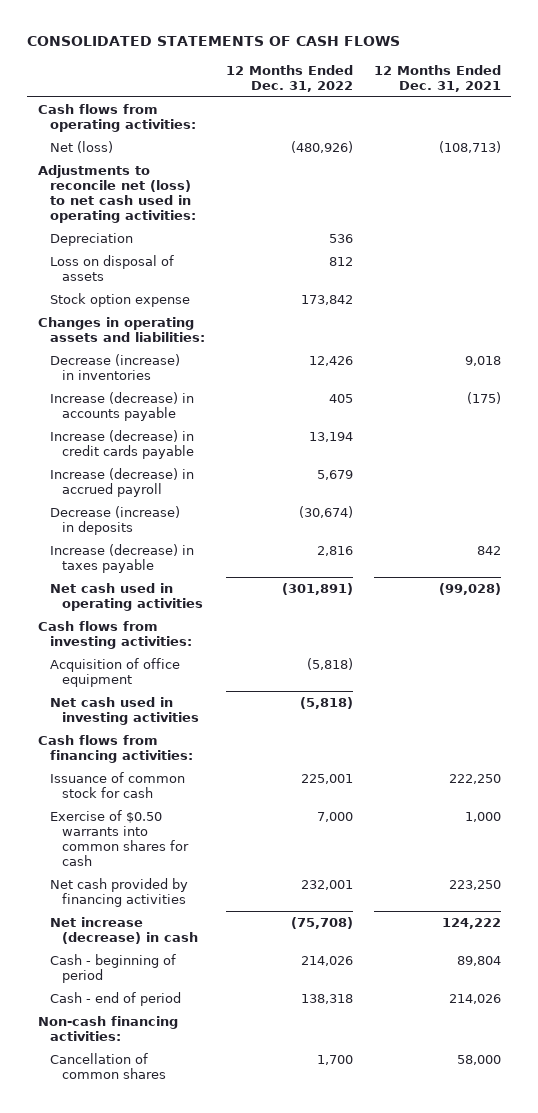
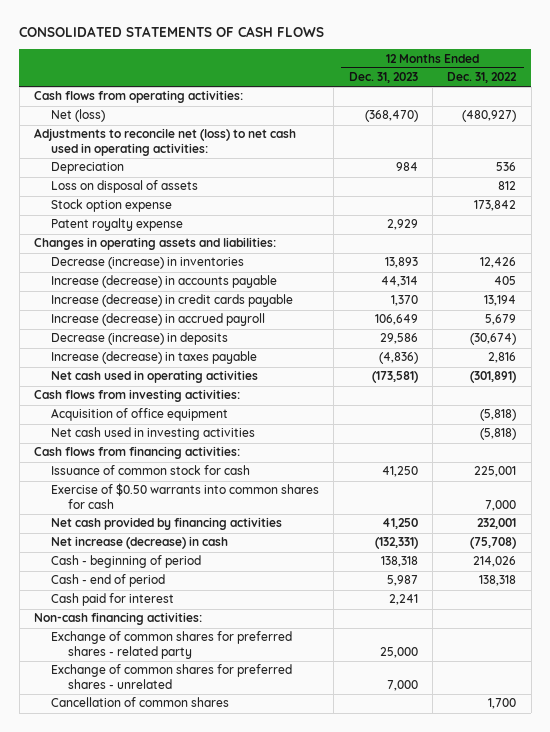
[373,64,501,92] 12 Months Ended Dec. 31, 2021 -> none
none -> [348,72,418,84] Dec. 31, 2023
[290,141,353,154] (480,926) -> [462,110,517,123] (480,927)
none -> [50,218,183,232] Patent royalty expense
none -> [50,593,174,607] Cash paid for interest
none -> [50,631,292,659] Exchange of common shares for preferred shares - related party
none -> [50,664,292,689] Exchange of common shares for preferred shares - unrelated

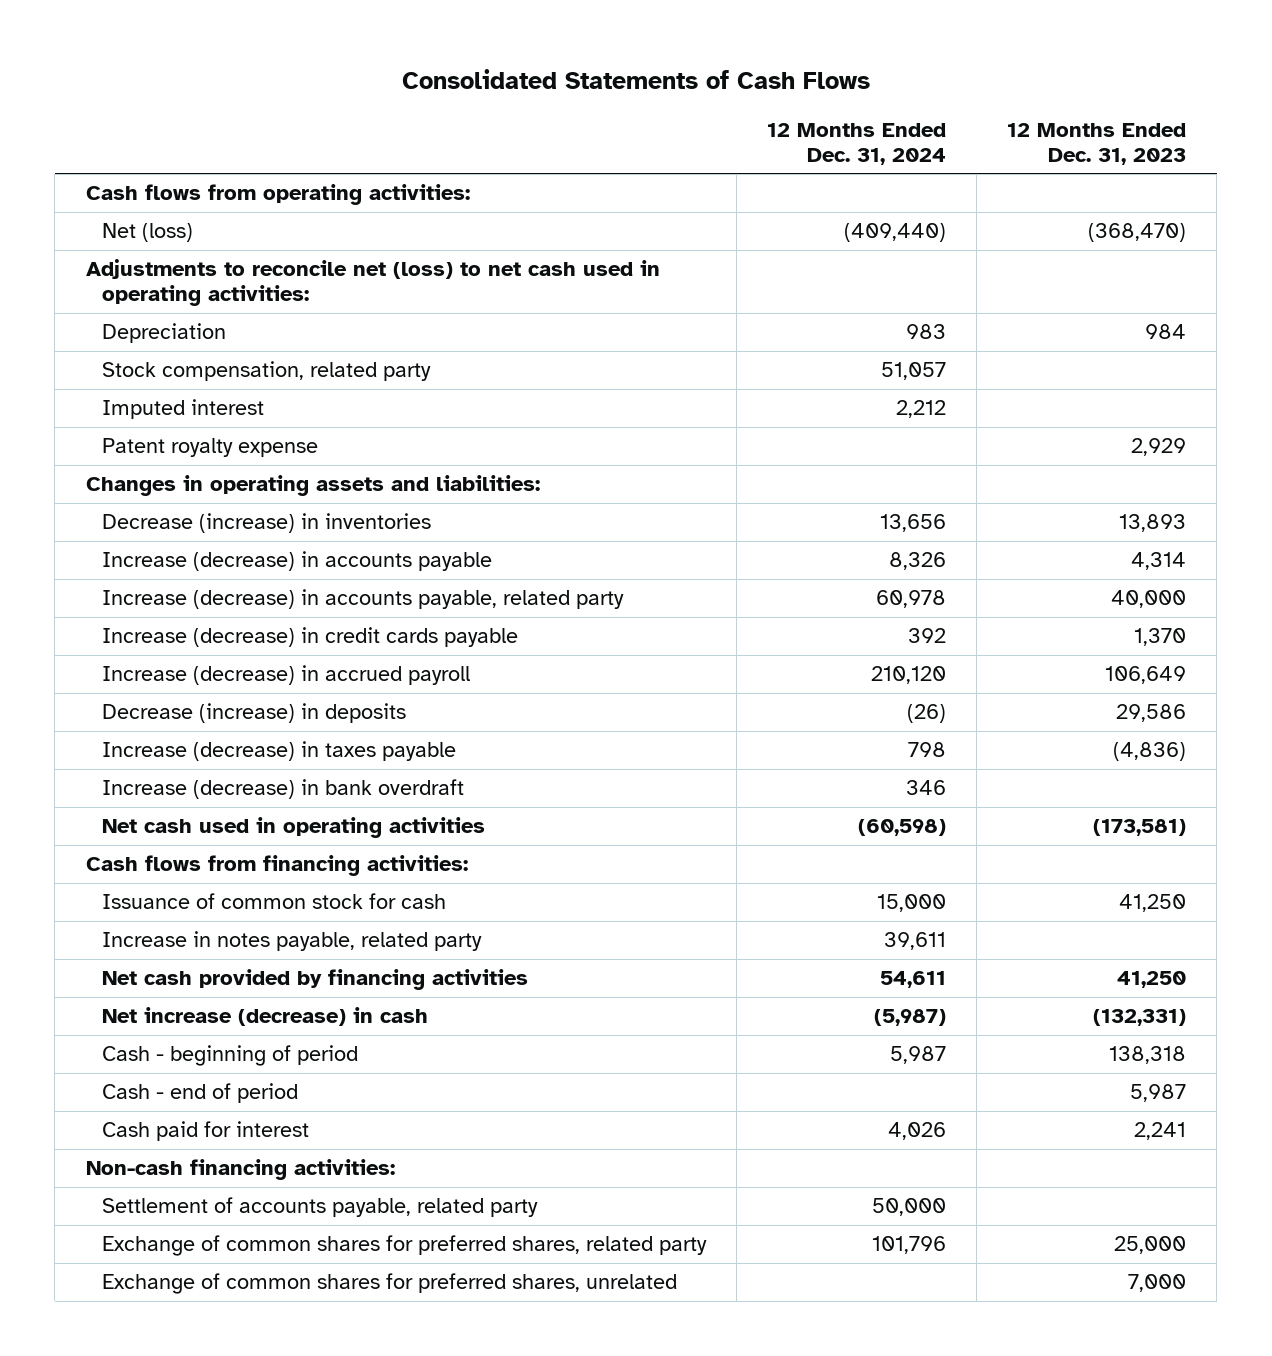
[19,26,325,38] CONSOLIDATED STATEMENTS OF CASH FLOWS -> [401,68,870,89] Consolidated Statements of Cash Flows
[447,72,518,84] Dec. 31, 2022 -> none
none -> [766,122,946,165] 12 Months Ended Dec. 31, 2024
[50,180,198,194] Loss on disposal of assets -> none
[50,199,172,213] Stock option expense -> none
none -> [101,361,431,382] Stock compensation, related party
none -> [101,399,264,420] Imputed interest
[380,276,418,288] 44,314 -> [1131,552,1187,571] 4,314
none -> [101,589,624,610] Increase (decrease) in accounts payable, related party
none -> [101,779,464,800] Increase (decrease) in bank overdraft
[33,389,240,403] Cash flows from investing activities: -> none
[50,408,228,422] Acquisition of office equipment -> none
[50,427,255,441] Net cash used in investing activities -> none
[50,483,319,509] Exercise of $0.50 warrants into common shares for cash -> none
none -> [101,931,482,952] Increase in notes payable, related party
[50,697,229,708] Cancellation of common shares -> none
none -> [101,1197,538,1218] Settlement of accounts payable, related party
[50,631,292,659] Exchange of common shares for preferred shares - related party -> [101,1235,707,1257] Exchange of common shares for preferred shares, related party
[50,664,292,689] Exchange of common shares for preferred shares - unrelated -> [101,1273,677,1295] Exchange of common shares for preferred shares, unrelated

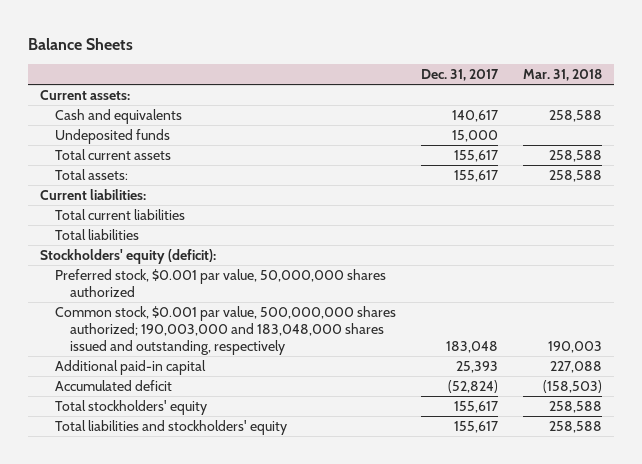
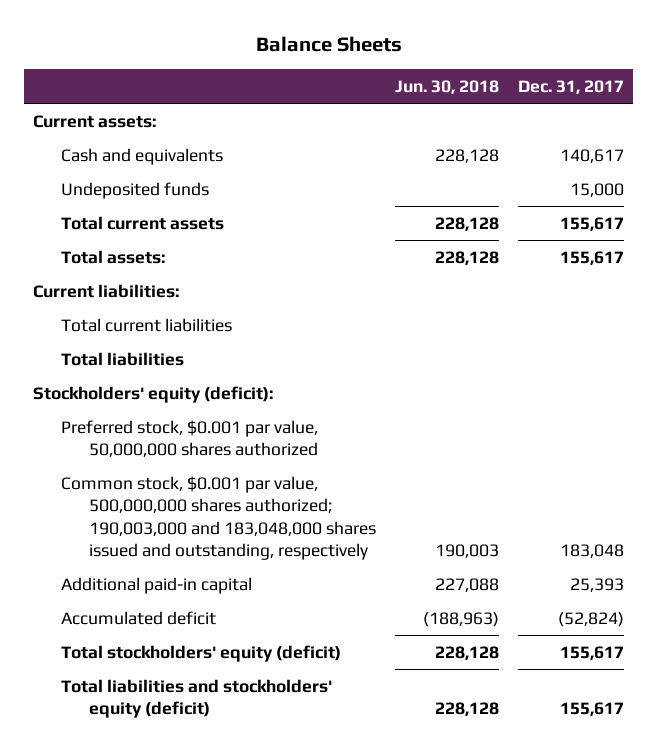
[523,68,603,81] Mar. 31, 2018 -> none
none -> [394,79,499,94] Jun. 30, 2018
[55,400,208,416] Total stockholders' equity -> [60,644,341,662] Total stockholders' equity (deficit)
[55,420,288,436] Total liabilities and stockholders' equity -> [60,678,332,719] Total liabilities and stockholders' equity (deficit)

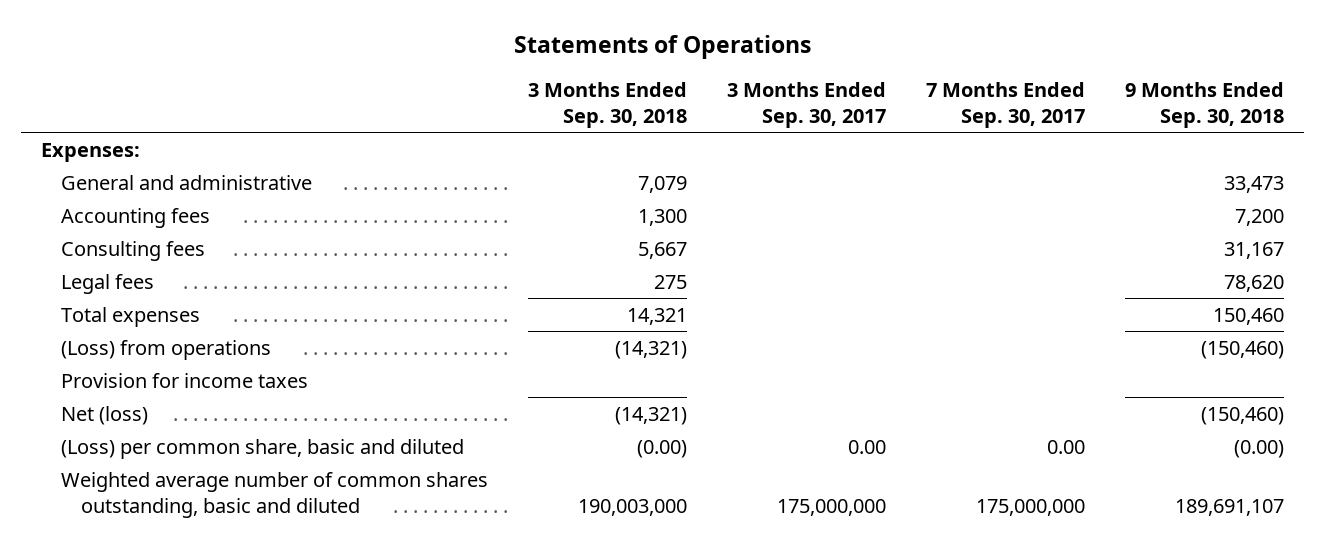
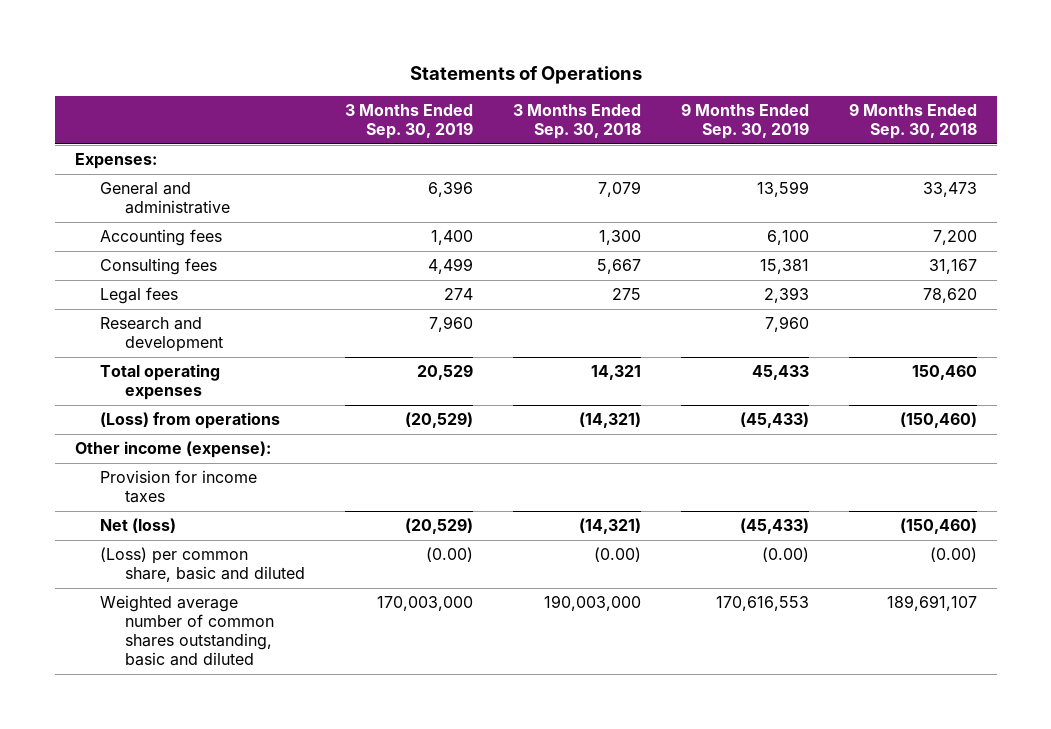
[727,81,887,128] 3 Months Ended Sep. 30, 2017 -> none
[926,81,1086,128] 7 Months Ended Sep. 30, 2017 -> none
none -> [345,104,474,140] 3 Months Ended Sep. 30, 2019
none -> [680,103,809,140] 9 Months Ended Sep. 30, 2019
none -> [99,317,224,353] Research and development
[61,306,201,327] Total expenses -> [99,364,220,401] Total operating expenses
none -> [74,441,271,459] Other income (expense):

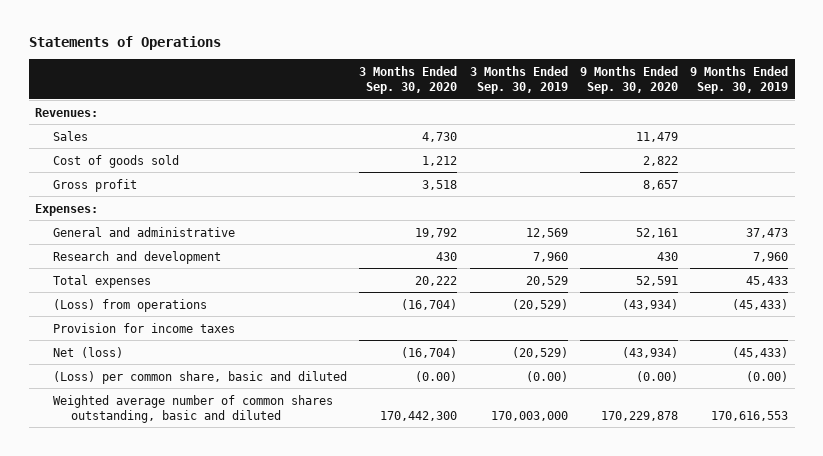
[512,104,641,140] 3 Months Ended Sep. 30, 2018 -> none
[848,103,977,140] 9 Months Ended Sep. 30, 2018 -> none
none -> [359,65,458,94] 3 Months Ended Sep. 30, 2020
none -> [580,65,679,94] 9 Months Ended Sep. 30, 2020
none -> [34,107,98,117] Revenues:
none -> [52,130,88,141] Sales
none -> [52,154,179,168] Cost of goods sold
none -> [52,178,137,192] Gross profit
[99,229,222,247] Accounting fees -> none
[99,258,217,276] Consulting fees -> none
[99,287,178,305] Legal fees -> none
[428,181,474,198] 6,396 -> [525,227,568,238] 12,569
[756,181,809,198] 13,599 -> [746,227,789,238] 37,473
[99,364,220,401] Total operating expenses -> [52,274,151,288] Total expenses
[74,441,271,459] Other income (expense): -> none

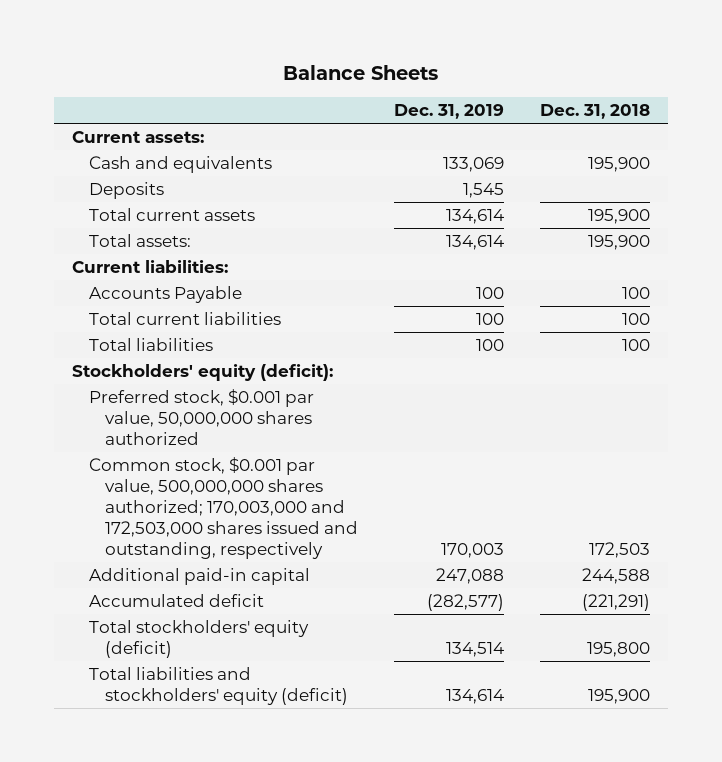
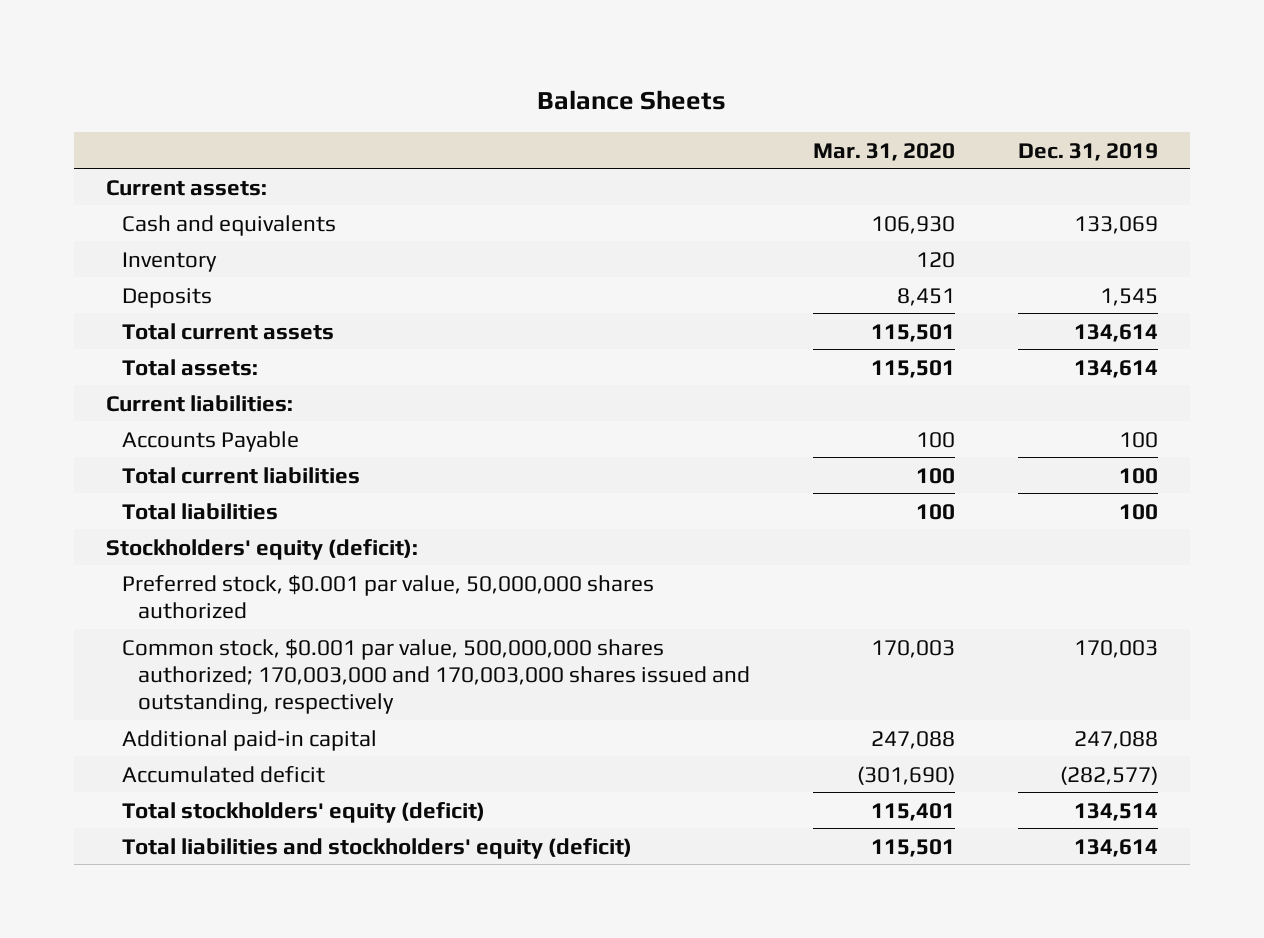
[540,104,651,120] Dec. 31, 2018 -> none
none -> [812,142,955,161] Mar. 31, 2020
none -> [121,251,217,272] Inventory
[88,456,359,559] Common stock, $0.001 par value, 500,000,000 shares authorized; 170,003,000 and 172,503,000 shares issued and outstanding, respectively -> [121,638,750,715] Common stock, $0.001 par value, 500,000,000 shares authorized; 170,003,000 and 170,003,000 shares issued and outstanding, respectively

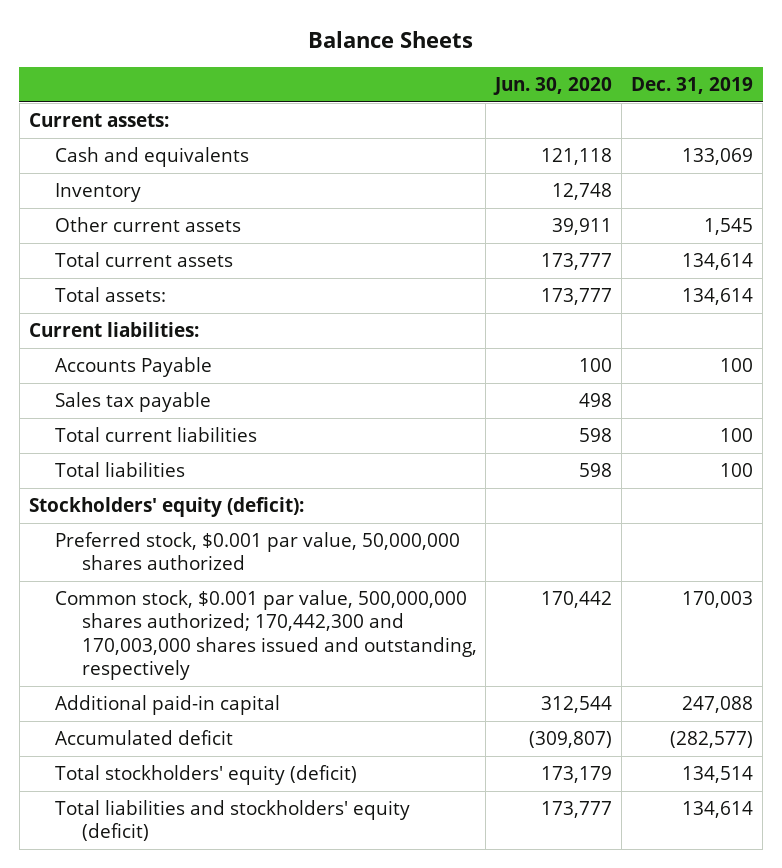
[812,142,955,161] Mar. 31, 2020 -> none
none -> [493,76,613,95] Jun. 30, 2020
[121,287,212,308] Deposits -> [55,217,242,233] Other current assets
none -> [55,392,212,413] Sales tax payable
[121,638,750,715] Common stock, $0.001 par value, 500,000,000 shares authorized; 170,003,000 and 170,003,000 shares issued and outstanding, respectively -> [55,590,477,680] Common stock, $0.001 par value, 500,000,000 shares authorized; 170,442,300 and 170,003,000 shares issued and outstanding, respectively

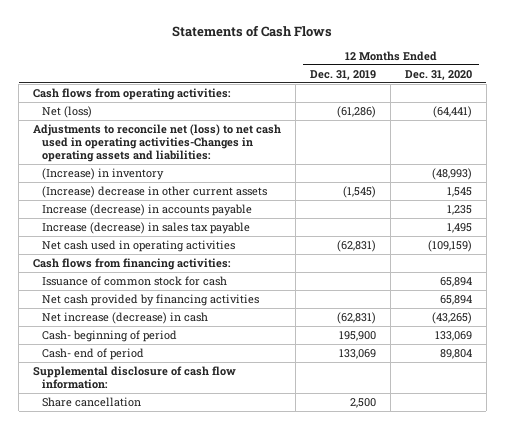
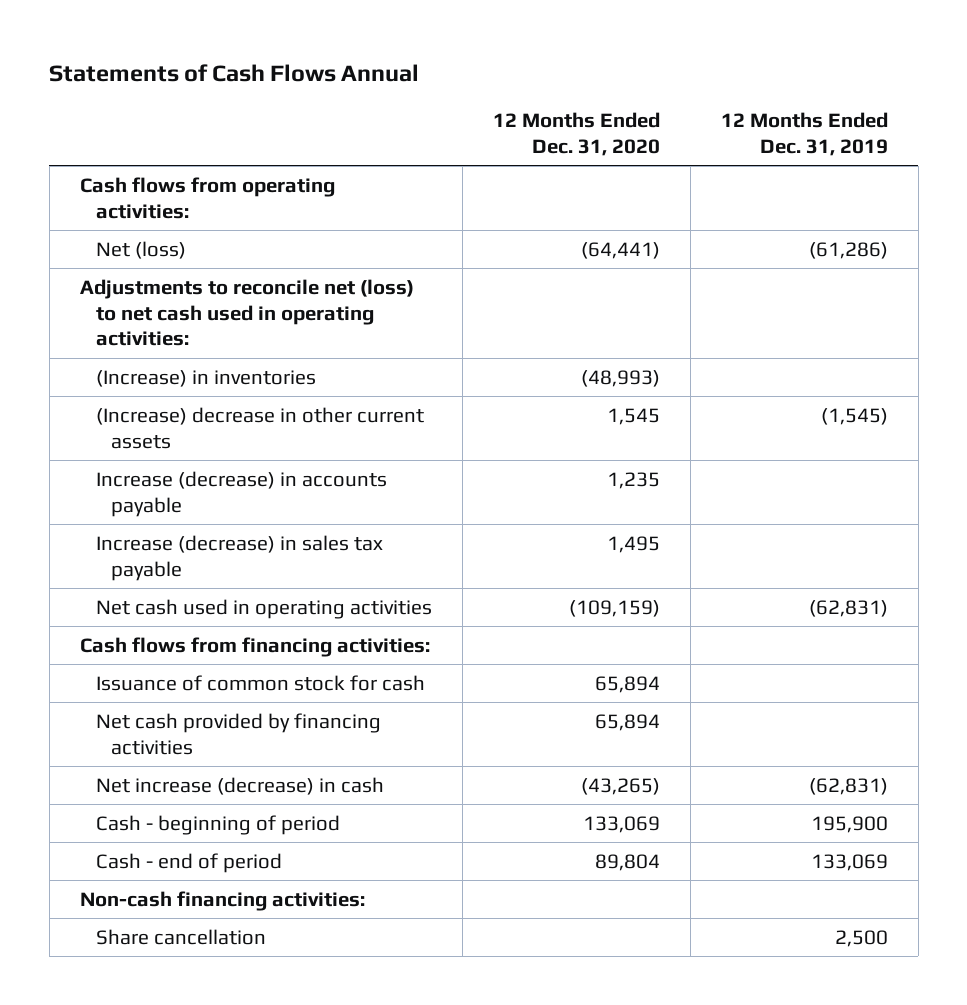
[172,24,333,37] Statements of Cash Flows -> [49,63,420,82] Statements of Cash Flows Annual
[32,123,281,163] Adjustments to reconcile net (loss) to net cash used in operating activities-Changes in operating assets and liabilities: -> [79,278,414,347] Adjustments to reconcile net (loss) to net cash used in operating activities:
[41,167,164,180] (Increase) in inventory -> [95,369,316,387] (Increase) in inventories
[41,329,177,342] Cash- beginning of period -> [95,814,340,835] Cash - beginning of period
[41,347,144,360] Cash- end of period -> [95,852,282,873] Cash - end of period
[32,365,236,390] Supplemental disclosure of cash flow information: -> [79,890,365,911] Non-cash financing activities:

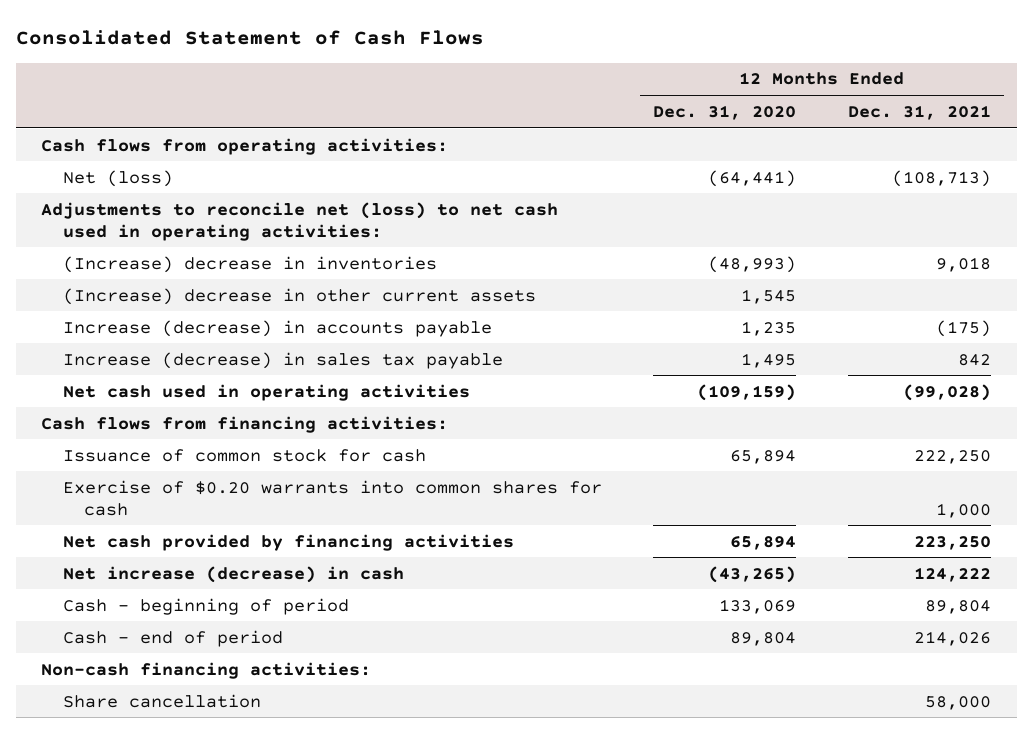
[49,63,420,82] Statements of Cash Flows Annual -> [15,30,484,46] Consolidated Statement of Cash Flows
[720,111,888,156] 12 Months Ended Dec. 31, 2019 -> none
none -> [847,104,991,120] Dec. 31, 2021
[95,369,316,387] (Increase) in inventories -> [62,255,437,273] (Increase) decrease in inventories
none -> [62,479,602,516] Exercise of $0.20 warrants into common shares for cash

